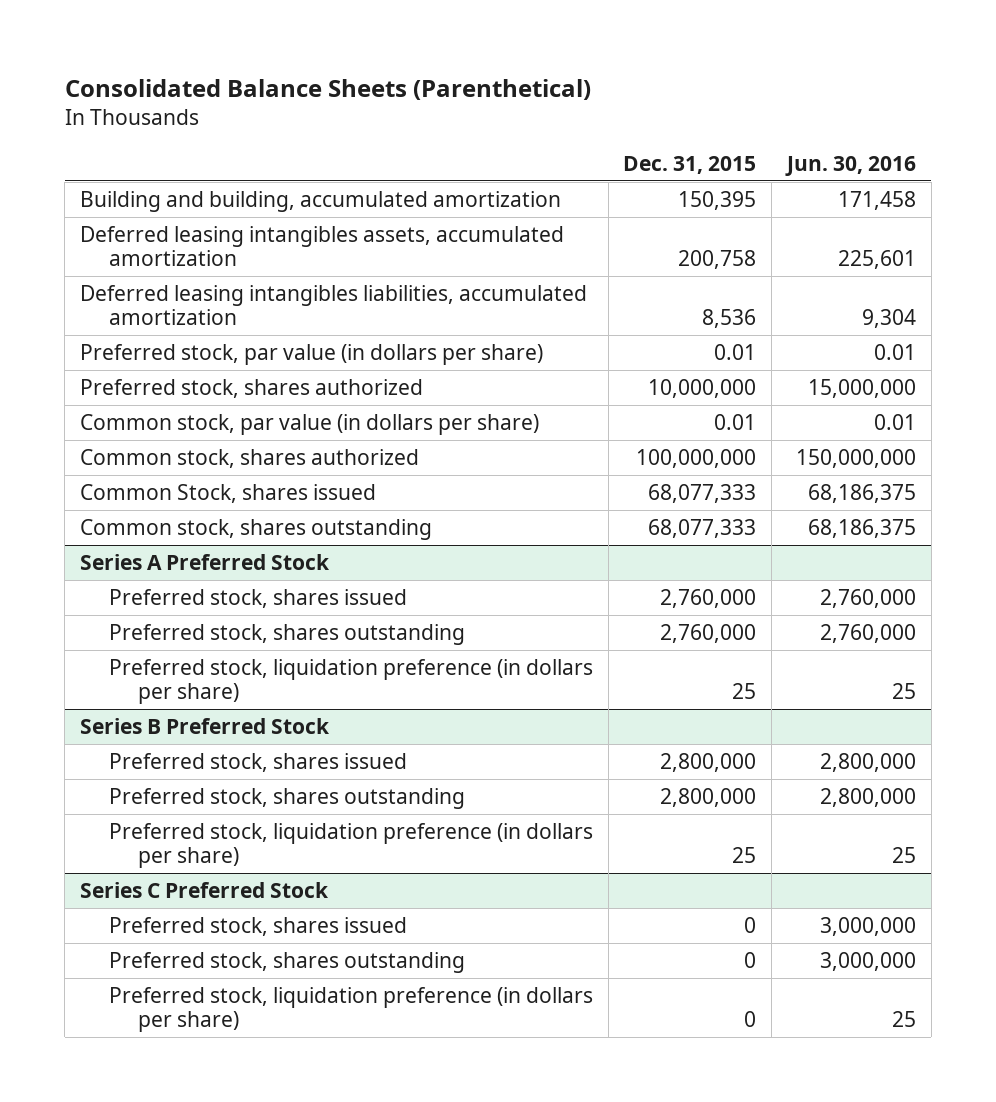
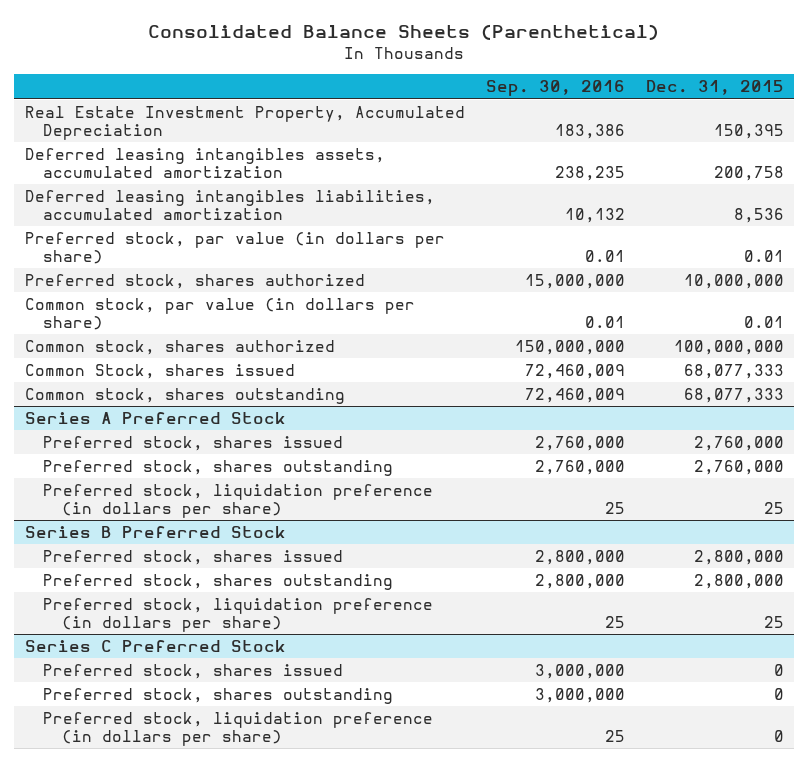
[784,155,916,176] Jun. 30, 2016 -> none
none -> [485,80,625,97] Sep. 30, 2016
[79,191,561,213] Building and building, accumulated amortization -> [24,106,465,140] Real Estate Investment Property, Accumulated Depreciation

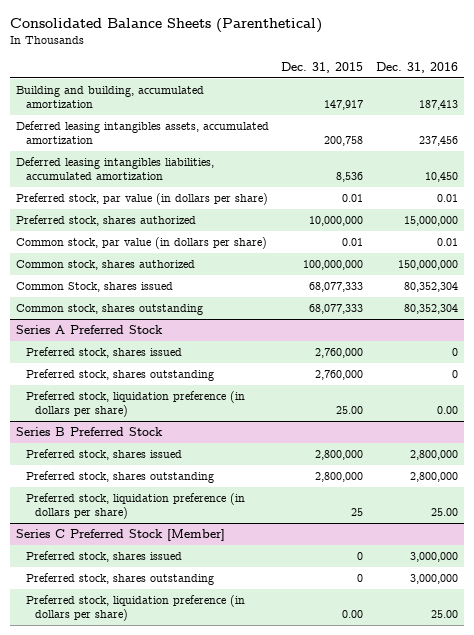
[485,80,625,97] Sep. 30, 2016 -> none
none -> [375,61,458,73] Dec. 31, 2016
[24,106,465,140] Real Estate Investment Property, Accumulated Depreciation -> none
none -> [16,85,205,109] Building and building, accumulated amortization
[763,501,784,514] 25 -> [336,406,364,415] 25.00
[24,640,286,653] Series C Preferred Stock -> [16,528,226,541] Series C Preferred Stock [Member]
[773,729,784,742] 0 -> [342,610,364,619] 0.00

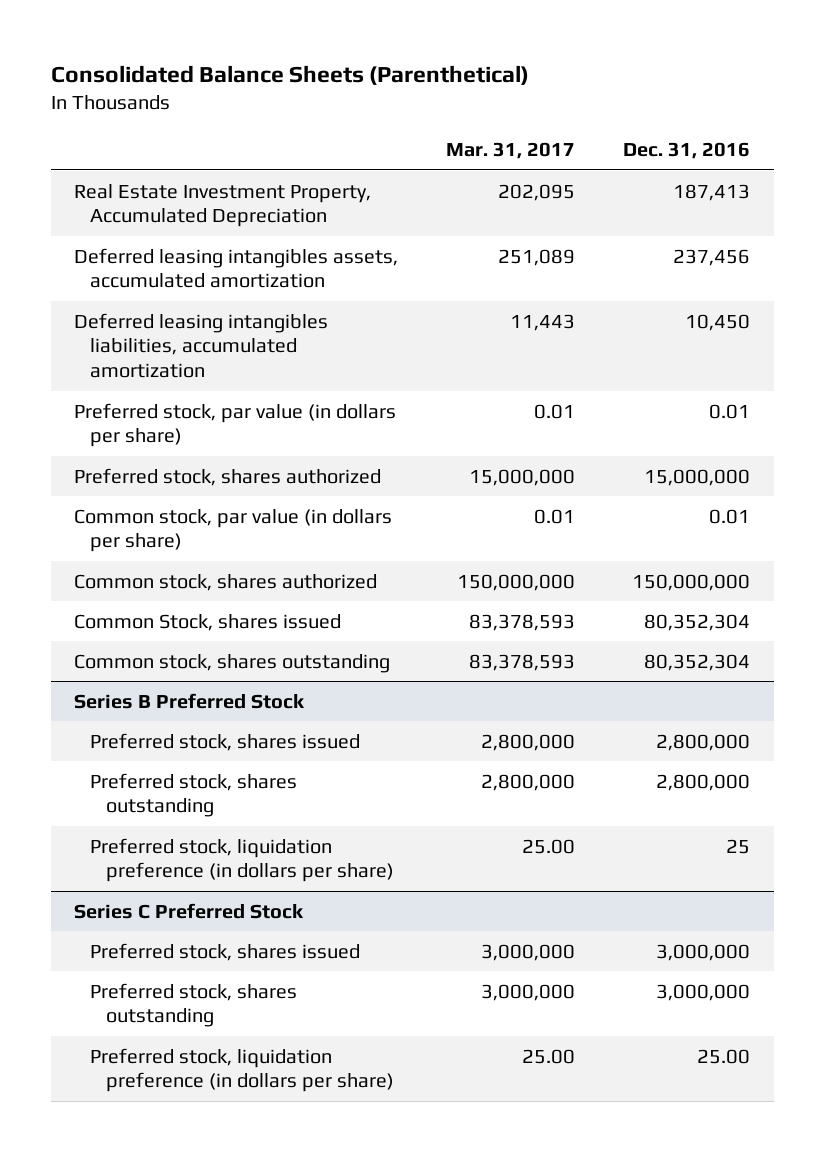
[281,61,364,73] Dec. 31, 2015 -> none
none -> [446,142,576,160] Mar. 31, 2017
[16,85,205,109] Building and building, accumulated amortization -> [74,183,372,228] Real Estate Investment Property, Accumulated Depreciation
[16,324,164,334] Series A Preferred Stock -> none
[25,346,182,358] Preferred stock, shares issued -> none
[25,368,214,381] Preferred stock, shares outstanding -> none
[25,390,245,418] Preferred stock, liquidation preference (in dollars per share) -> none
[430,508,458,517] 25.00 -> [725,838,750,854] 25
[16,528,226,541] Series C Preferred Stock [Member] -> [74,902,305,919] Series C Preferred Stock

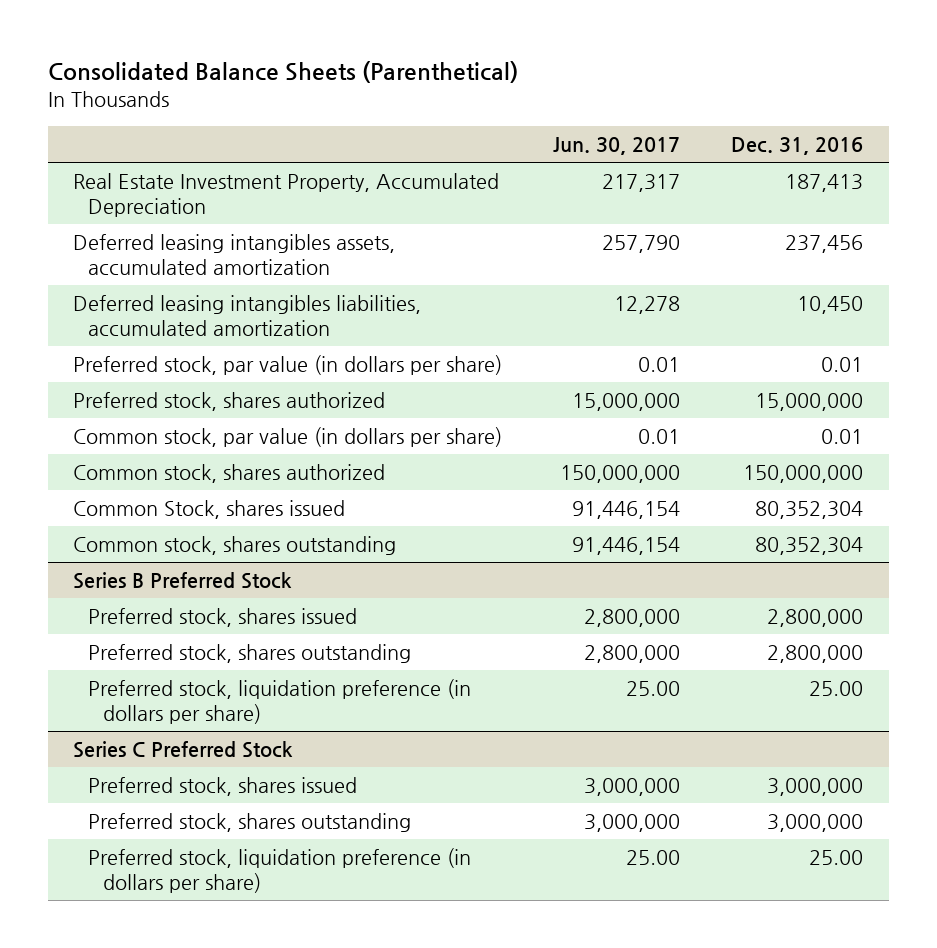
[446,142,576,160] Mar. 31, 2017 -> none
none -> [553,137,681,156] Jun. 30, 2017
[725,838,750,854] 25 -> [809,681,864,697] 25.00

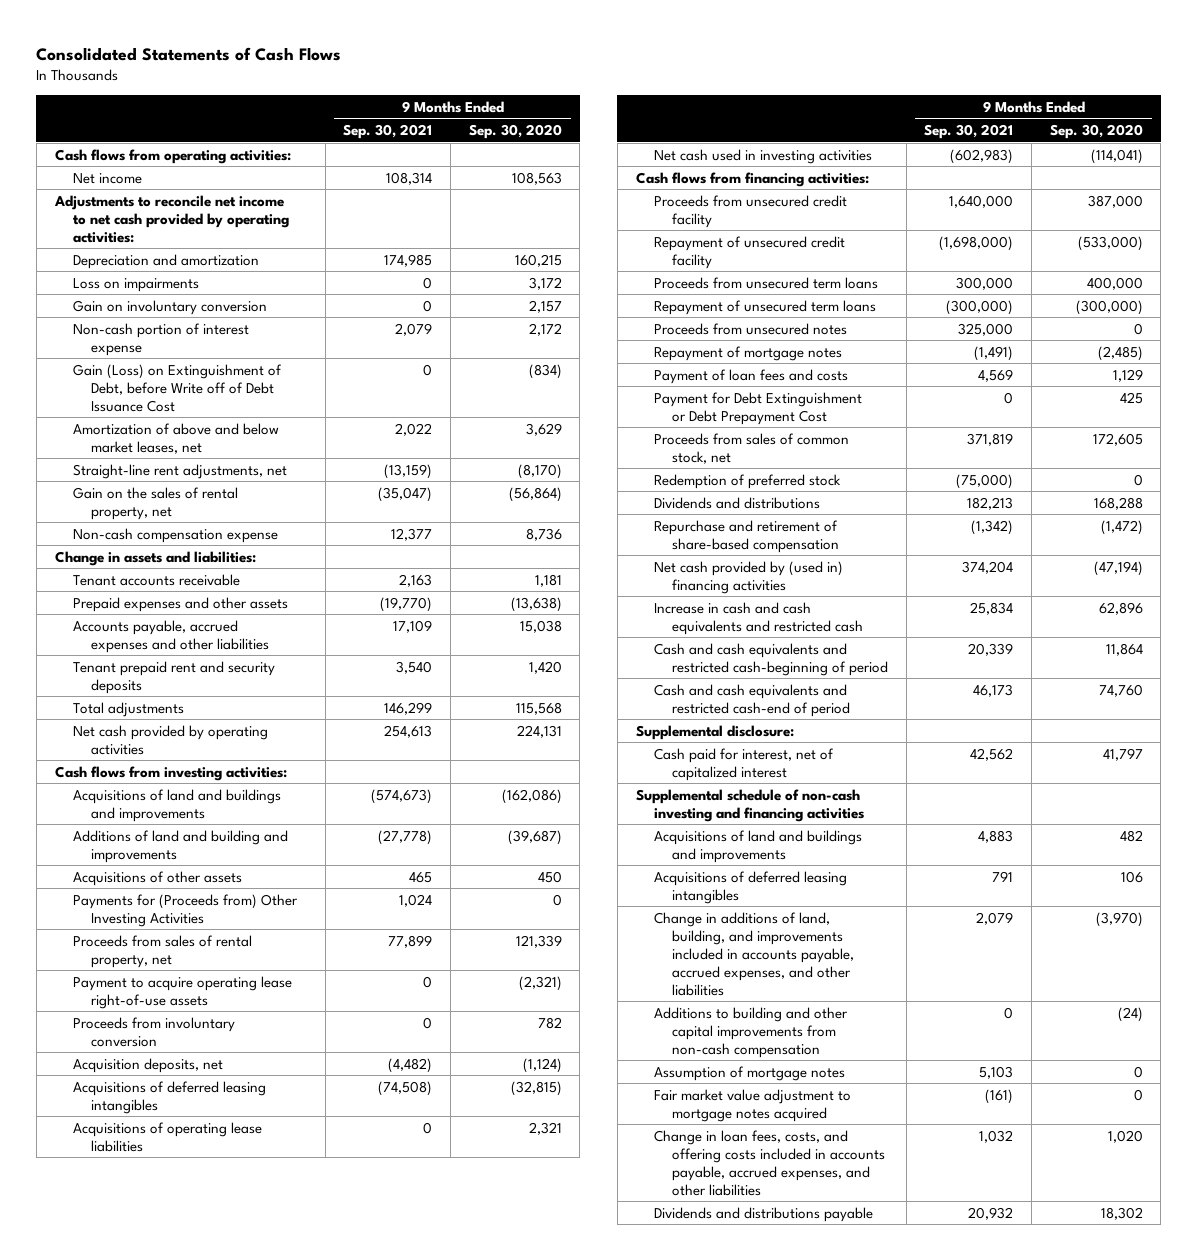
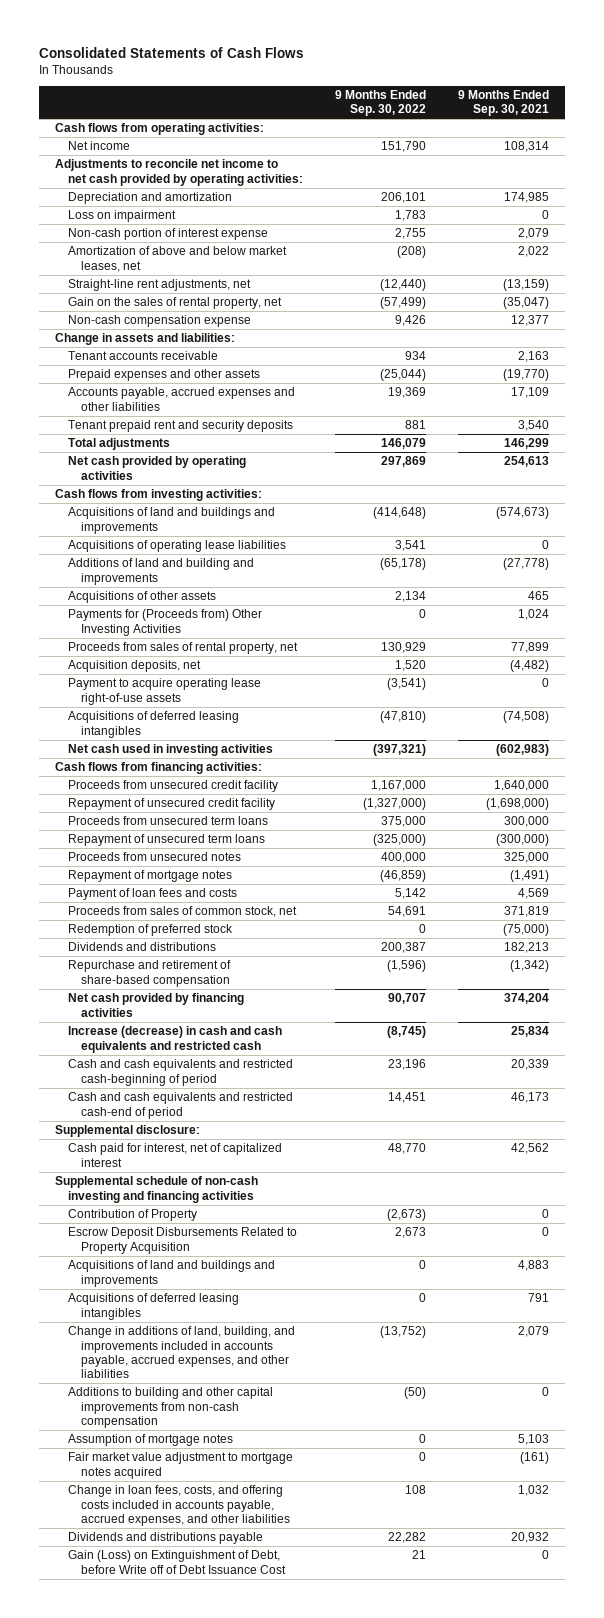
[468,124,562,140] Sep. 30, 2020 -> none
none -> [334,90,426,117] 9 Months Ended Sep. 30, 2022
[72,299,267,315] Gain on involuntary conversion -> none
[72,277,199,292] Loss on impairments -> [67,210,176,223] Loss on impairment
[72,1121,262,1152] Acquisitions of operating lease liabilities -> [67,540,286,553] Acquisitions of operating lease liabilities
[72,1016,235,1047] Proceeds from involuntary conversion -> none
[72,975,292,1009] Payment to acquire operating lease right-of-use assets -> [67,678,261,705] Payment to acquire operating lease right-of-use assets
[653,391,862,425] Payment for Debt Extinguishment or Debt Prepayment Cost -> none
[653,560,843,594] Net cash provided by (used in) financing activities -> [67,993,244,1017] Net cash provided by financing activities
[653,601,864,635] Increase in cash and cash equivalents and restricted cash -> [67,1026,282,1053] Increase (decrease) in cash and cash equivalents and restricted cash
none -> [67,1209,197,1222] Contribution of Property
none -> [67,1227,297,1254] Escrow Deposit Disbursements Related to Property Acquisition
[72,363,282,412] Gain (Loss) on Extinguishment of Debt, before Write off of Debt Issuance Cost -> [67,1550,286,1574] Gain (Loss) on Extinguishment of Debt, before Write off of Debt Issuance Cost

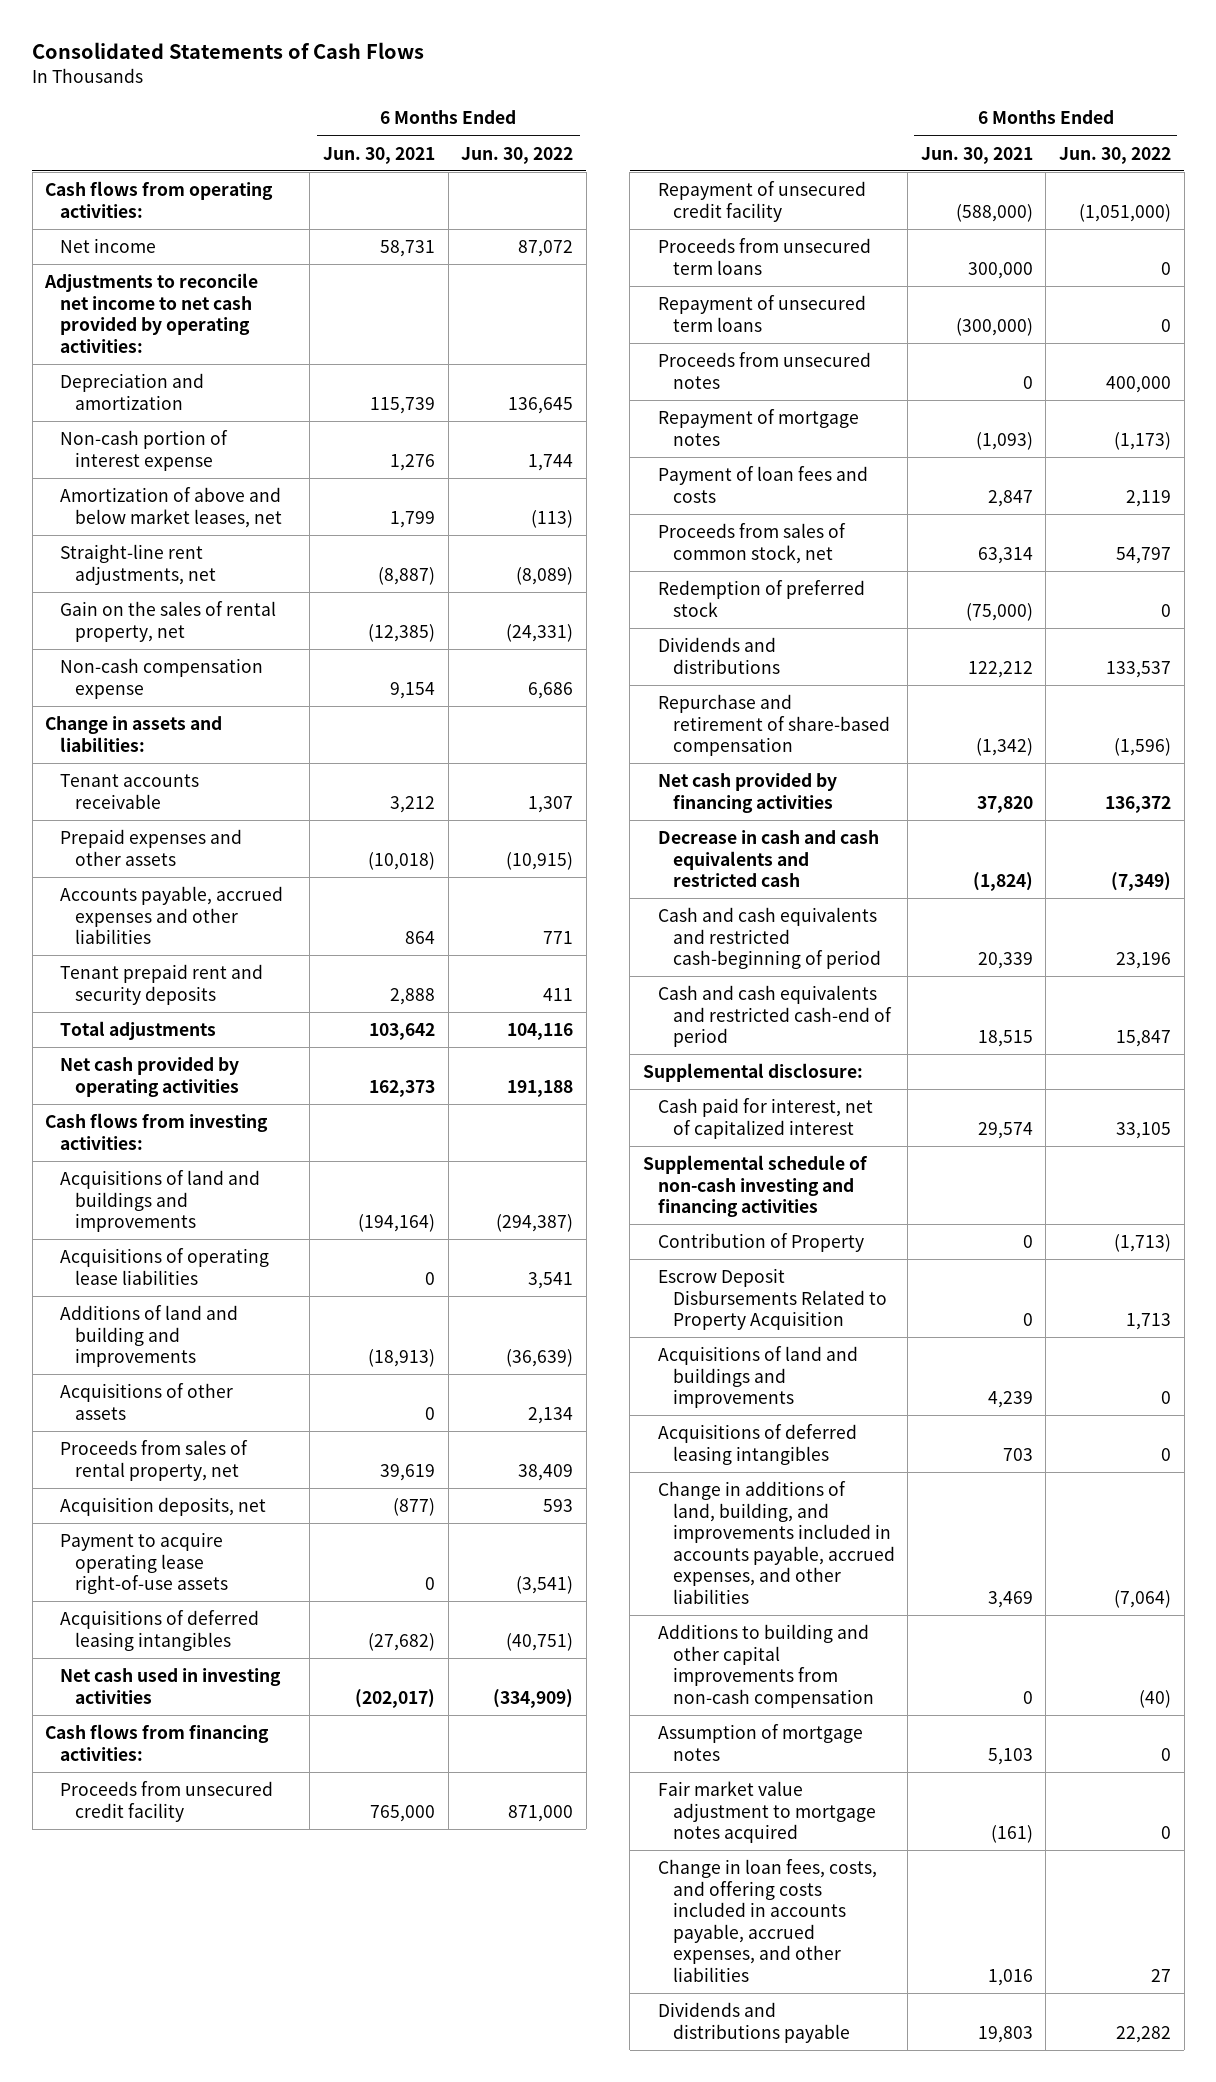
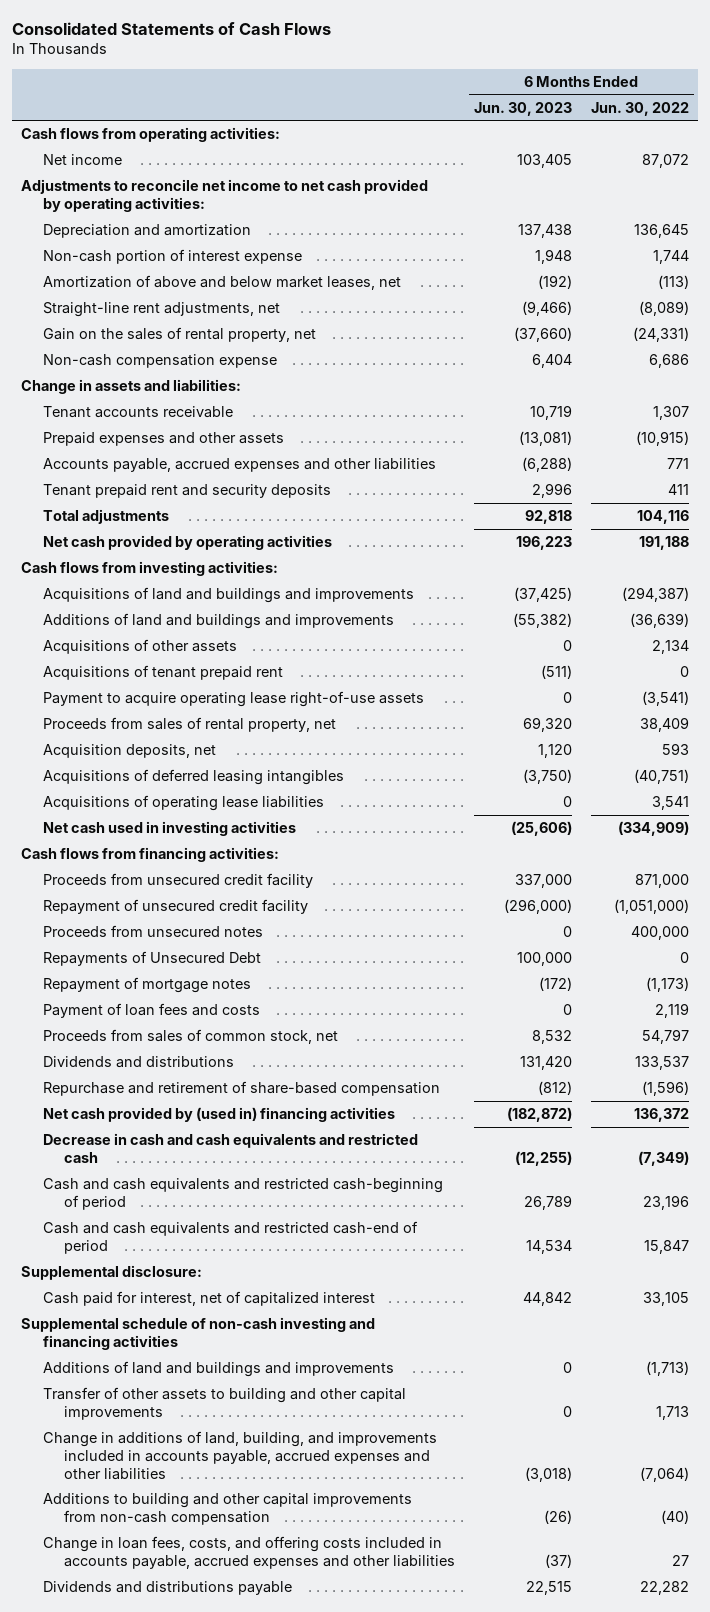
[323,146,436,164] Jun. 30, 2021 -> none
none -> [473,101,572,116] Jun. 30, 2023
[60,1305,239,1368] Additions of land and building and improvements -> [42,613,394,630] Additions of land and buildings and improvements
none -> [42,665,283,681] Acquisitions of tenant prepaid rent
[60,1532,228,1595] Payment to acquire operating lease right-of-use assets -> [42,691,424,708] Payment to acquire operating lease right-of-use assets
[60,1248,270,1285] Acquisitions of operating lease liabilities -> [42,795,324,812] Acquisitions of operating lease liabilities
[657,238,871,275] Proceeds from unsecured term loans -> none
[657,295,866,332] Repayment of unsecured term loans -> none
none -> [42,951,261,967] Repayments of Unsecured Debt
[657,580,865,617] Redemption of preferred stock -> none
[657,773,837,813] Net cash provided by financing activities -> [42,1107,395,1123] Net cash provided by (used in) financing activities
[657,1346,858,1409] Acquisitions of land and buildings and improvements -> none
[657,1424,857,1465] Acquisitions of deferred leasing intangibles -> none
[657,1233,864,1253] Contribution of Property -> [42,1361,394,1378] Additions of land and buildings and improvements
[657,1268,887,1331] Escrow Deposit Disbursements Related to Property Acquisition -> [42,1387,406,1420] Transfer of other assets to building and other capital improvements
[657,1481,895,1604] Change in additions of land, building, and improvements included in accounts payable, accrued expenses, and other liabilities -> [42,1431,437,1480] Change in additions of land, building, and improvements included in accounts payable, accrued expenses and other liabilities
[657,1724,863,1761] Assumption of mortgage notes -> none
[657,1781,876,1844] Fair market value adjustment to mortgage notes acquired -> none
[657,1859,877,1982] Change in loan fees, costs, and offering costs included in accounts payable, accrued expenses, and other liabilities -> [42,1536,455,1569] Change in loan fees, costs, and offering costs included in accounts payable, accrued expenses and other liabilities

